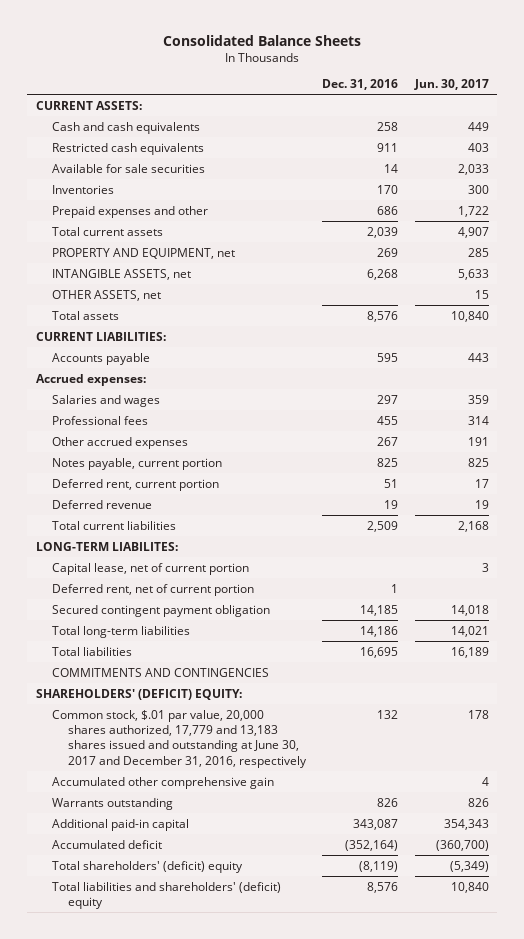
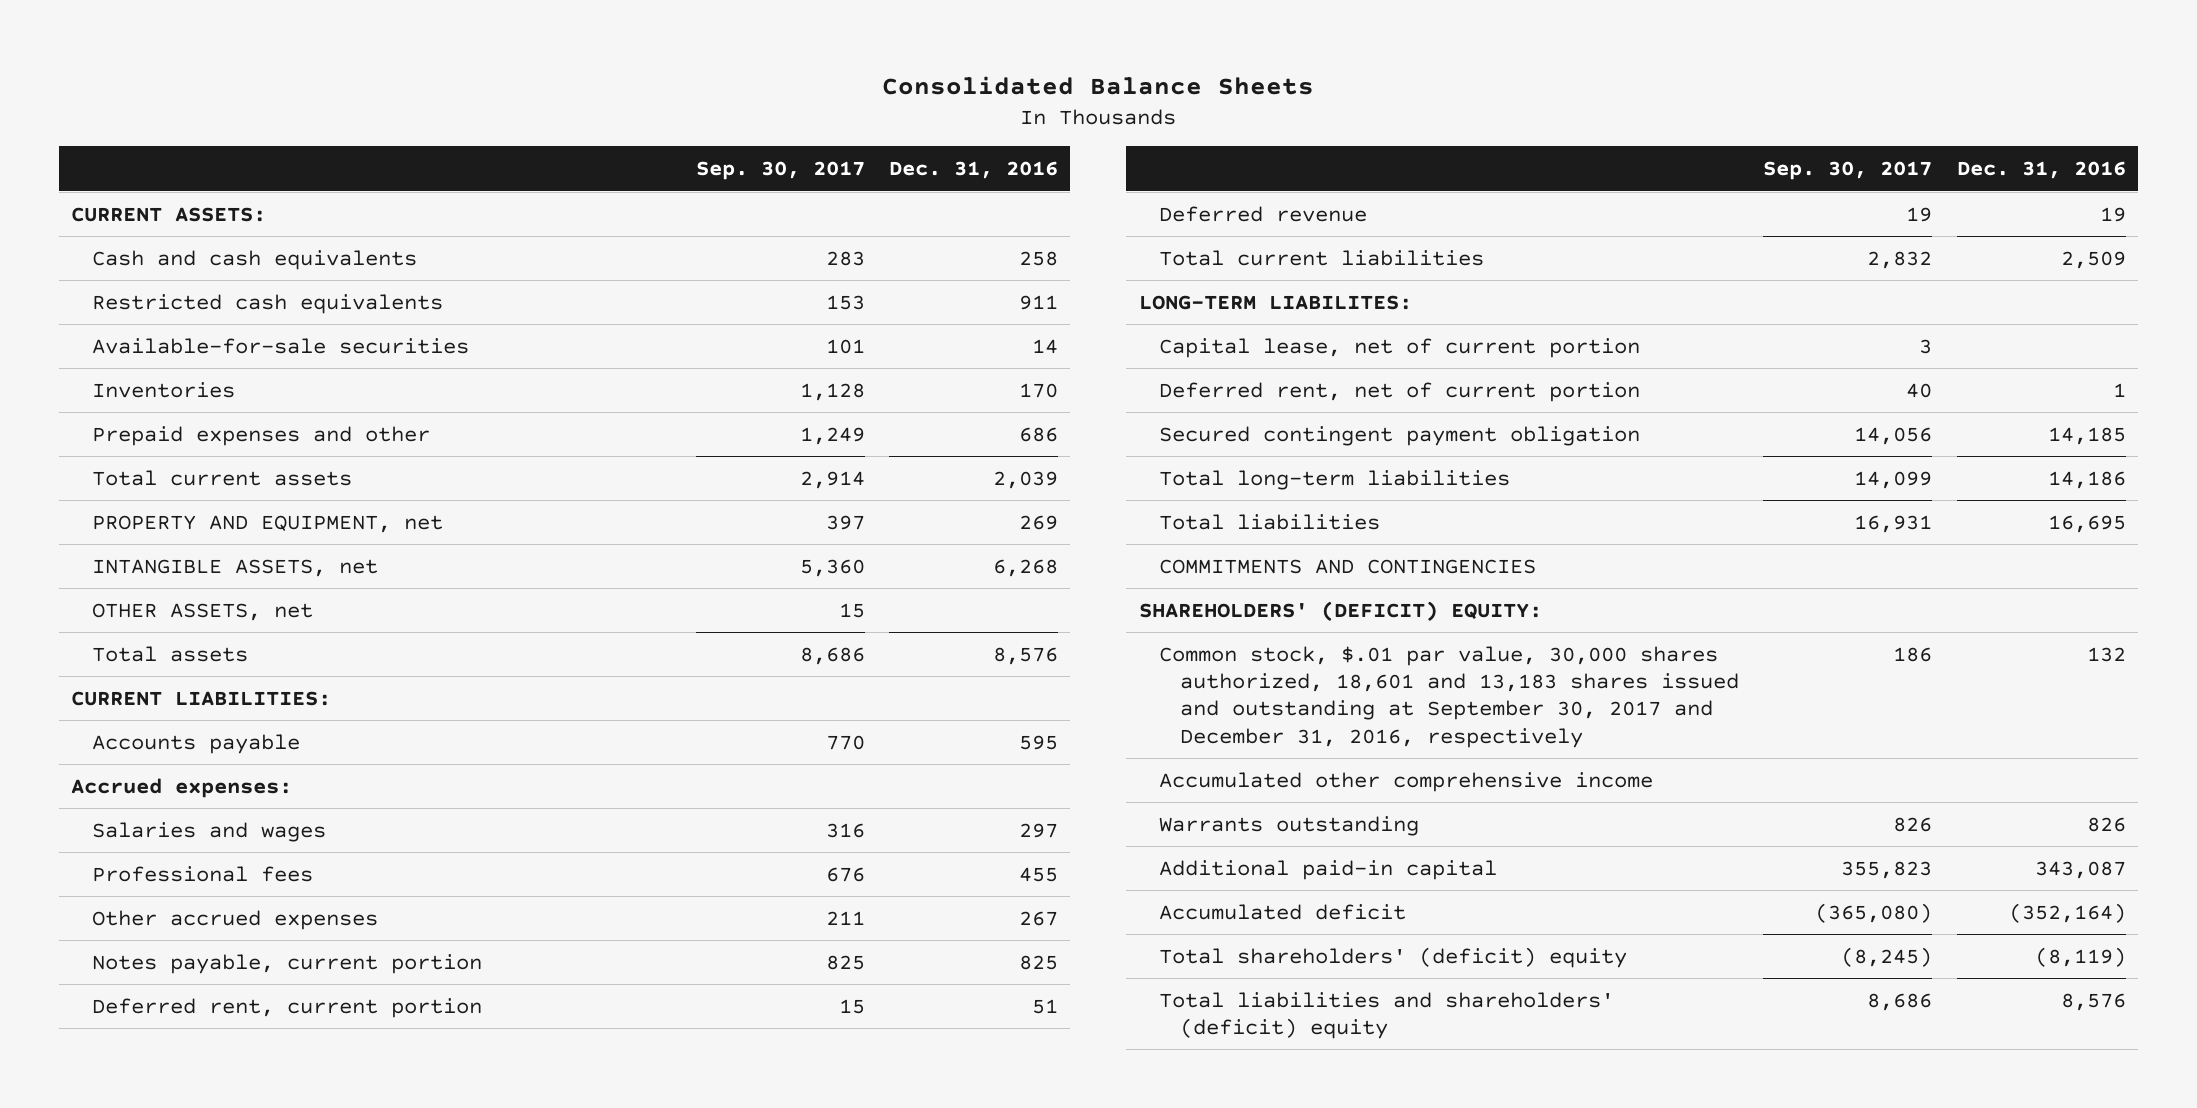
[413,79,489,91] Jun. 30, 2017 -> none
none -> [695,161,865,181] Sep. 30, 2017
[51,163,205,173] Available for sale securities -> [91,337,469,354] Available-for-sale securities
[51,709,307,768] Common stock, $.01 par value, 20,000 shares authorized, 17,779 and 13,183 shares issued and outstanding at June 30, 2017 and December 31, 2016, respectively -> [1159,645,1740,748] Common stock, $.01 par value, 30,000 shares authorized, 18,601 and 13,183 shares issued and outstanding at September 30, 2017 and December 31, 2016, respectively
[51,776,274,789] Accumulated other comprehensive gain -> [1159,771,1654,792] Accumulated other comprehensive income

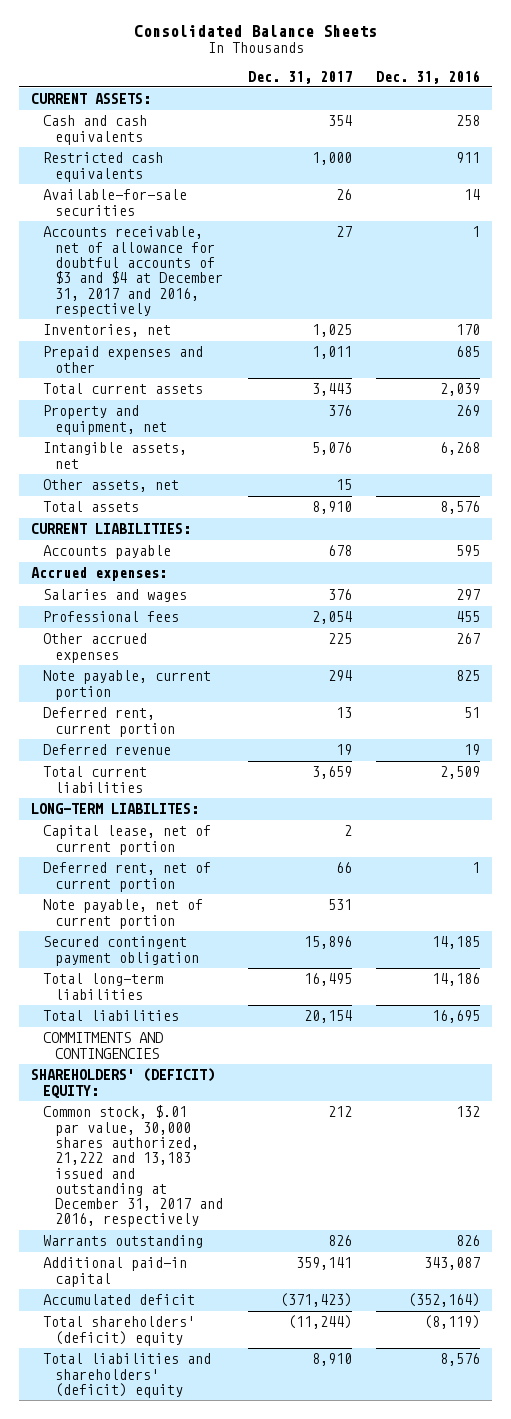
[695,161,865,181] Sep. 30, 2017 -> none
none -> [247,70,352,84] Dec. 31, 2017
none -> [43,226,223,317] Accounts receivable, net of allowance for doubtful accounts of $3 and $4 at December 31, 2017 and 2016, respectively
[91,381,235,398] Inventories -> [43,324,172,338] Inventories, net
[1019,426,1059,442] 686 -> [456,346,481,358] 685
[91,514,443,533] PROPERTY AND EQUIPMENT, net -> [43,405,167,435] Property and equipment, net
[91,558,378,577] INTANGIBLE ASSETS, net -> [43,442,188,469] Intangible assets, net
[91,602,313,621] OTHER ASSETS, net -> [43,479,180,493] Other assets, net
[91,953,482,974] Notes payable, current portion -> [43,670,212,700] Note payable, current portion
none -> [43,899,204,929] Note payable, net of current portion
[1159,771,1654,792] Accumulated other comprehensive income -> none
[1159,645,1740,748] Common stock, $.01 par value, 30,000 shares authorized, 18,601 and 13,183 shares issued and outstanding at September 30, 2017 and December 31, 2016, respectively -> [43,1105,223,1228] Common stock, $.01 par value, 30,000 shares authorized, 21,222 and 13,183 issued and outstanding at December 31, 2017 and 2016, respectively

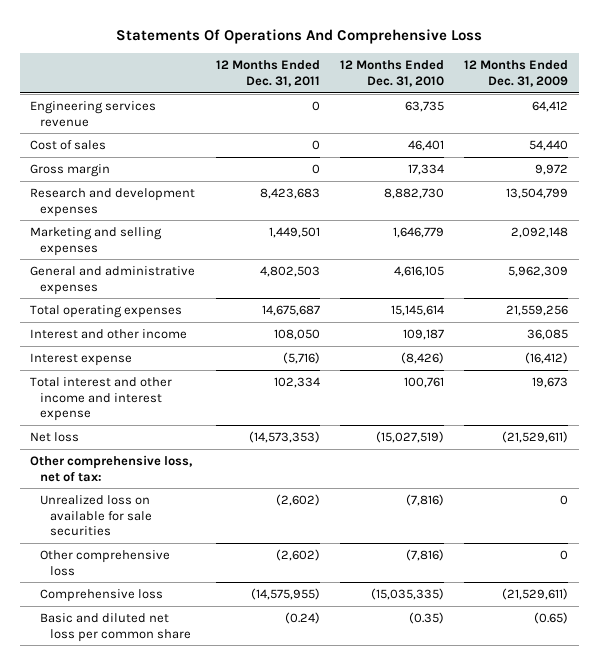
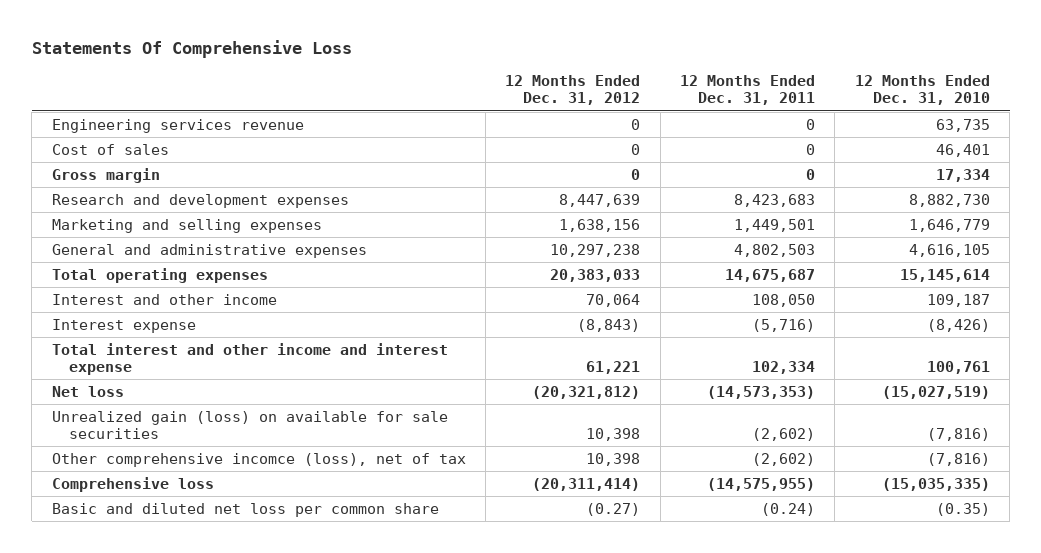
[116,29,483,45] Statements Of Operations And Comprehensive Loss -> [31,40,352,59] Statements Of Comprehensive Loss
[464,60,569,87] 12 Months Ended Dec. 31, 2009 -> none
none -> [505,75,641,106] 12 Months Ended Dec. 31, 2012
[30,454,193,482] Other comprehensive loss, net of tax: -> none
[40,494,153,537] Unrealized loss on available for sale securities -> [51,410,448,439] Unrealized gain (loss) on available for sale securities
[40,549,171,576] Other comprehensive loss -> [51,452,466,467] Other comprehensive incomce (loss), net of tax

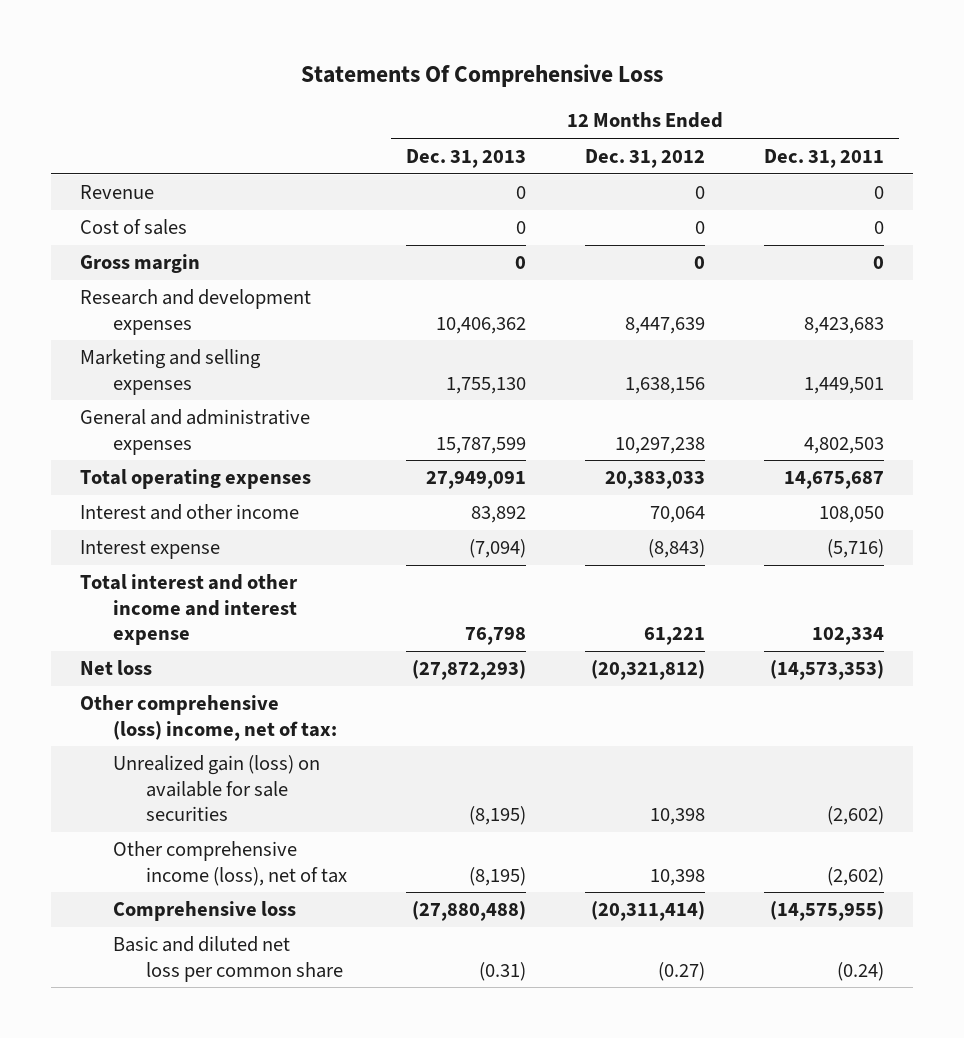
[854,75,990,106] 12 Months Ended Dec. 31, 2010 -> none
none -> [405,148,526,168] Dec. 31, 2013
[51,118,304,133] Engineering services revenue -> [80,185,155,200] Revenue
none -> [80,695,337,741] Other comprehensive (loss) income, net of tax:
[51,452,466,467] Other comprehensive incomce (loss), net of tax -> [112,841,347,886] Other comprehensive income (loss), net of tax

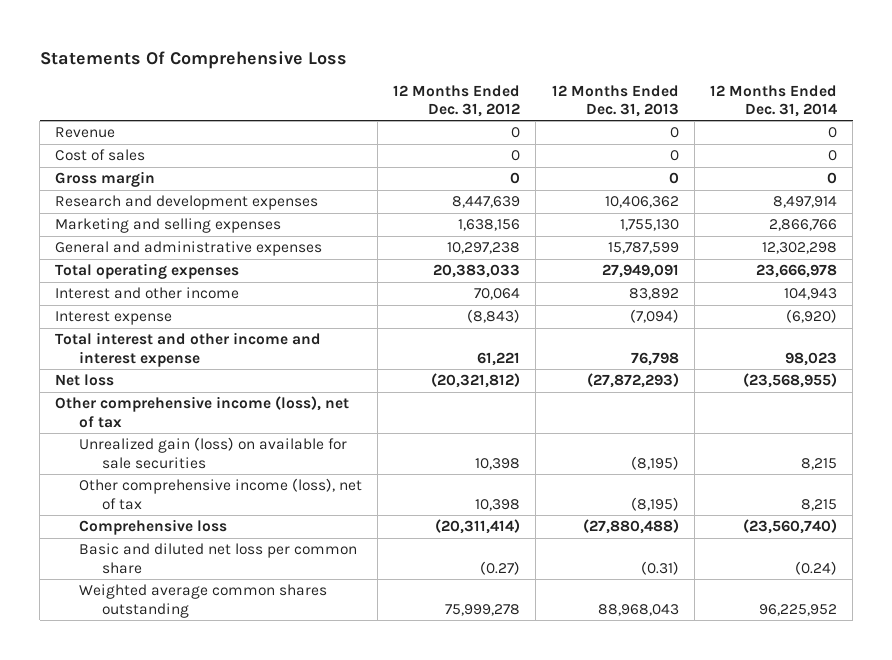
[763,148,884,168] Dec. 31, 2011 -> none
none -> [710,84,838,117] 12 Months Ended Dec. 31, 2014
[80,695,337,741] Other comprehensive (loss) income, net of tax: -> [55,396,350,428] Other comprehensive income (loss), net of tax
none -> [78,584,327,618] Weighted average common shares outstanding

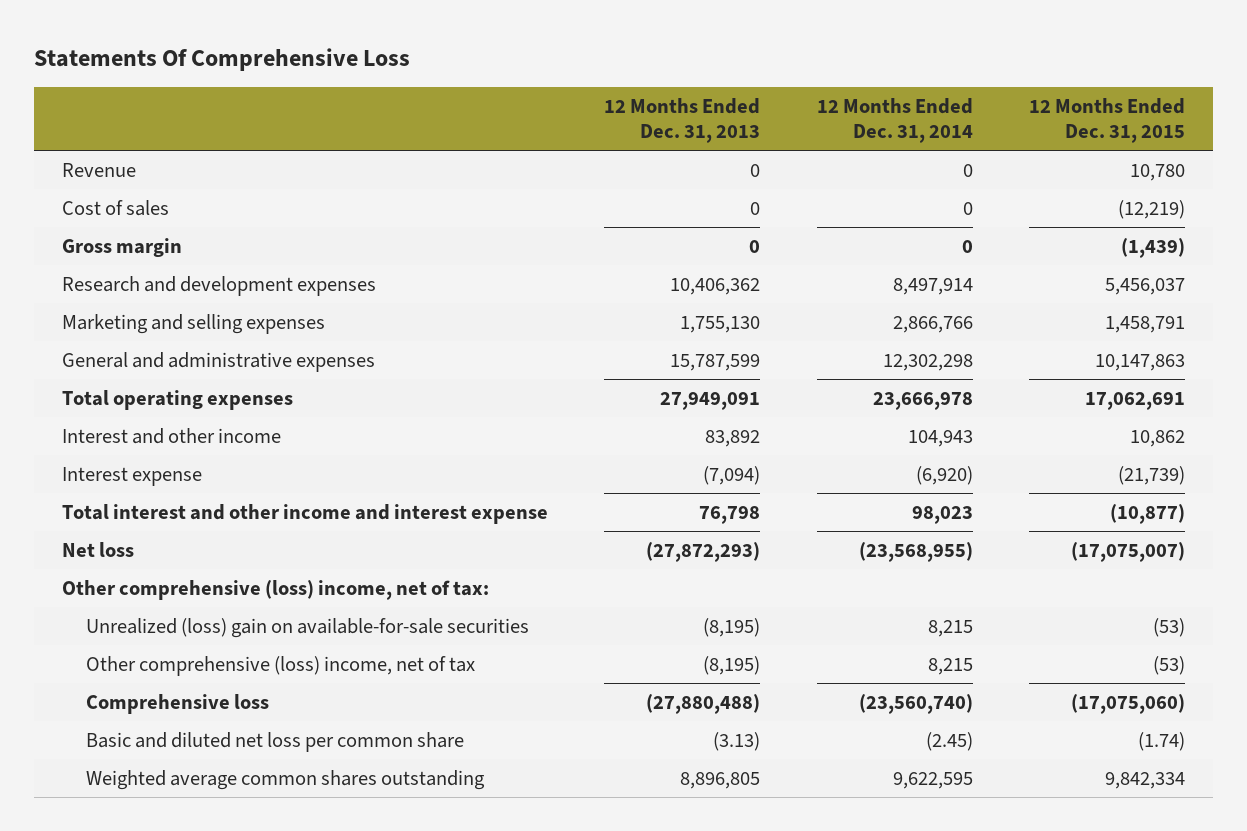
[393,84,521,117] 12 Months Ended Dec. 31, 2012 -> none
none -> [1029,97,1186,143] 12 Months Ended Dec. 31, 2015
[55,396,350,428] Other comprehensive income (loss), net of tax -> [61,580,489,601] Other comprehensive (loss) income, net of tax:
[78,437,347,469] Unrealized gain (loss) on available for sale securities -> [85,618,529,639] Unrealized (loss) gain on available-for-sale securities
[78,478,362,510] Other comprehensive income (loss), net of tax -> [85,656,475,677] Other comprehensive (loss) income, net of tax
[640,560,679,575] (0.31) -> [713,732,761,752] (3.13)
[795,560,838,575] (0.24) -> [925,732,973,752] (2.45)
[597,603,679,616] 88,968,043 -> [680,772,761,790] 8,896,805
[759,603,838,616] 96,225,952 -> [892,772,973,790] 9,622,595

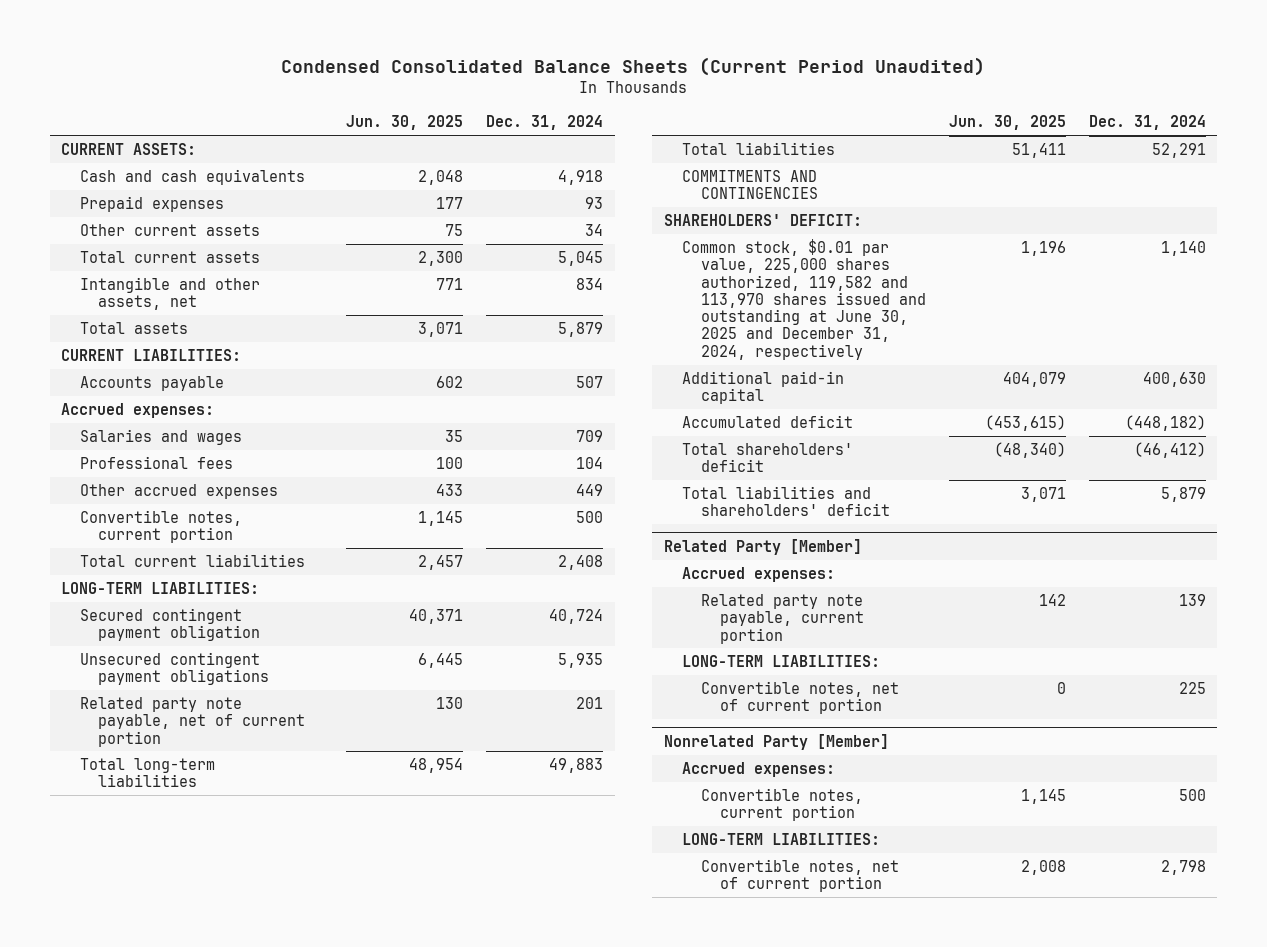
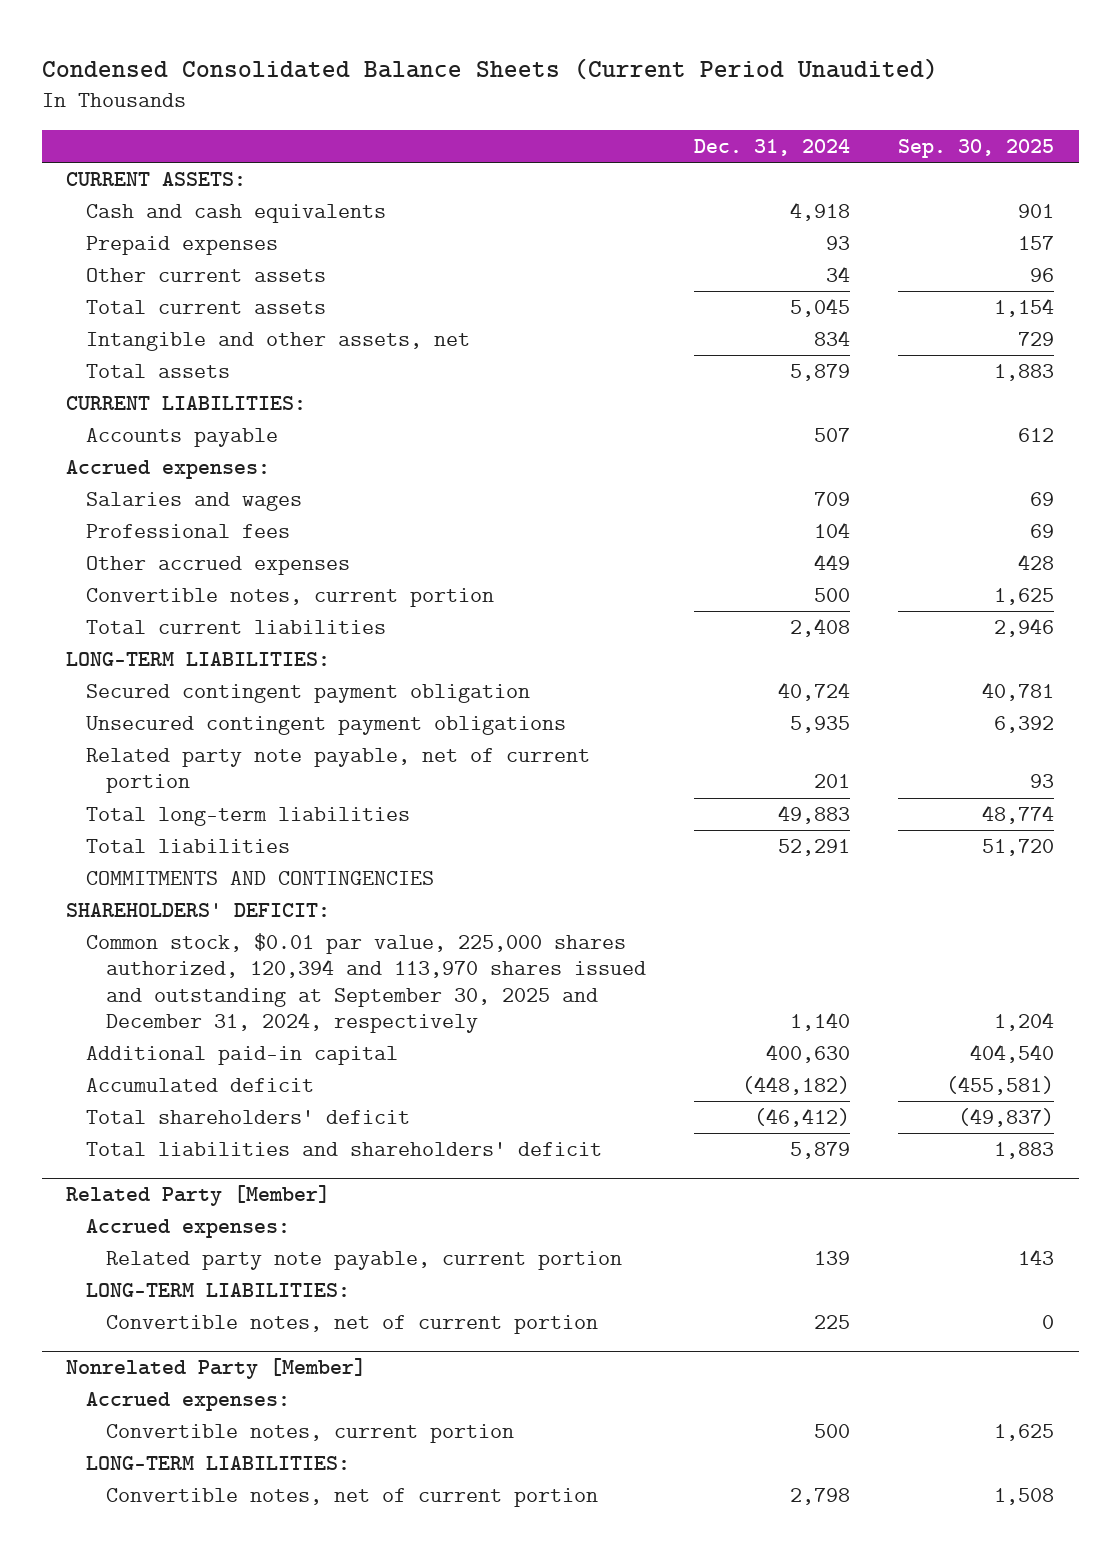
[346,115,464,131] Jun. 30, 2025 -> none
none -> [898,139,1055,159] Sep. 30, 2025
[682,238,926,360] Common stock, $0.01 par value, 225,000 shares authorized, 119,582 and 113,970 shares issued and outstanding at June 30, 2025 and December 31, 2024, respectively -> [85,933,646,1033] Common stock, $0.01 par value, 225,000 shares authorized, 120,394 and 113,970 shares issued and outstanding at September 30, 2025 and December 31, 2024, respectively

